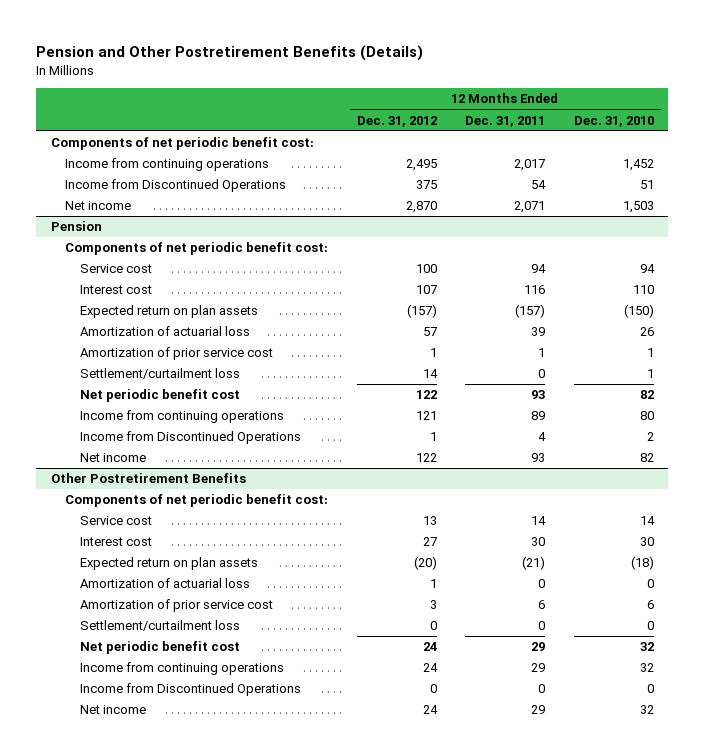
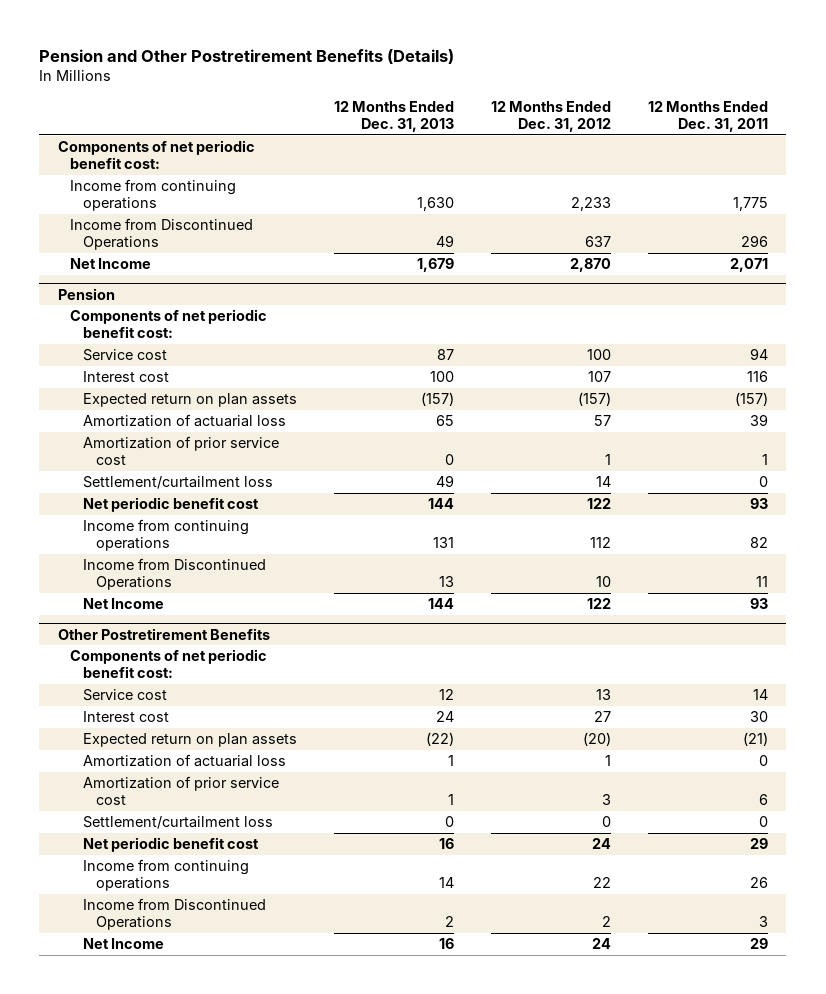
[573,115,654,127] Dec. 31, 2010 -> none
none -> [334,100,455,133] 12 Months Ended Dec. 31, 2013
[405,159,437,172] 2,495 -> [571,197,612,212] 2,233
[514,159,546,172] 2,017 -> [732,197,768,212] 1,775
[415,180,437,190] 375 -> [585,236,612,248] 637
[531,180,547,190] 54 -> [740,235,768,248] 296
[65,201,132,211] Net income -> [70,258,152,270] Net Income
[415,411,437,421] 121 -> [590,537,612,549] 112
[531,411,546,421] 89 -> [749,537,768,549] 82
[429,432,437,442] 1 -> [596,576,612,588] 10
[538,432,547,442] 4 -> [755,576,768,588] 11
[79,453,146,463] Net income -> [83,598,165,610] Net Income
[422,663,438,673] 24 -> [593,877,612,889] 22
[531,663,546,673] 29 -> [749,877,768,889] 26
[429,684,437,694] 0 -> [602,916,612,928] 2
[538,684,546,694] 0 -> [758,916,768,928] 3
[79,705,146,715] Net income -> [83,938,165,950] Net Income

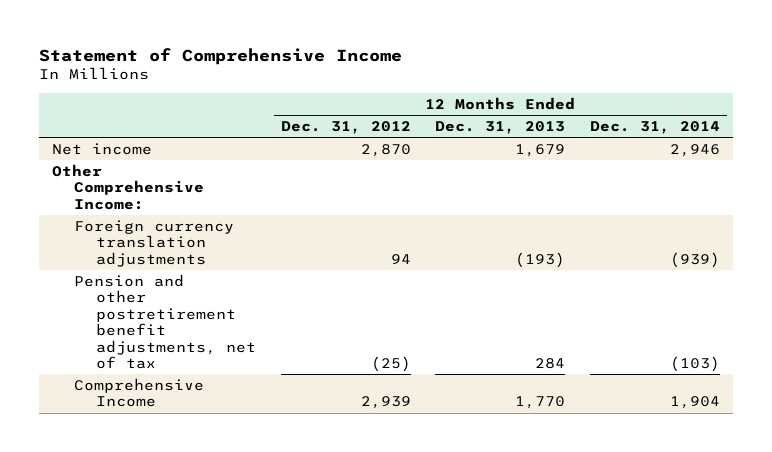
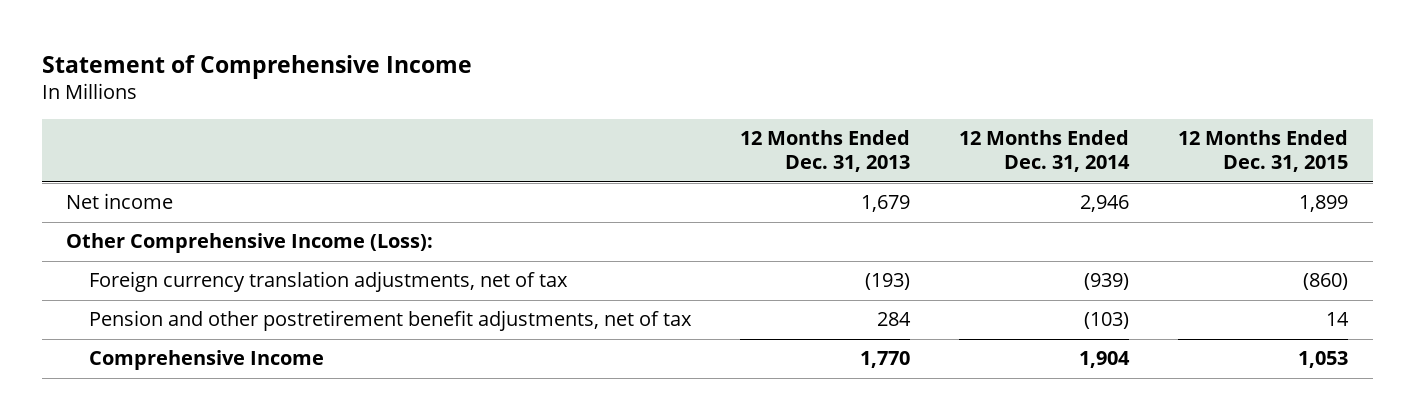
[280,121,411,135] Dec. 31, 2012 -> none
none -> [1178,130,1349,173] 12 Months Ended Dec. 31, 2015
[51,163,204,210] Other Comprehensive Income: -> [66,233,434,254] Other Comprehensive Income (Loss):
[73,219,234,267] Foreign currency translation adjustments -> [89,271,569,293] Foreign currency translation adjustments, net of tax

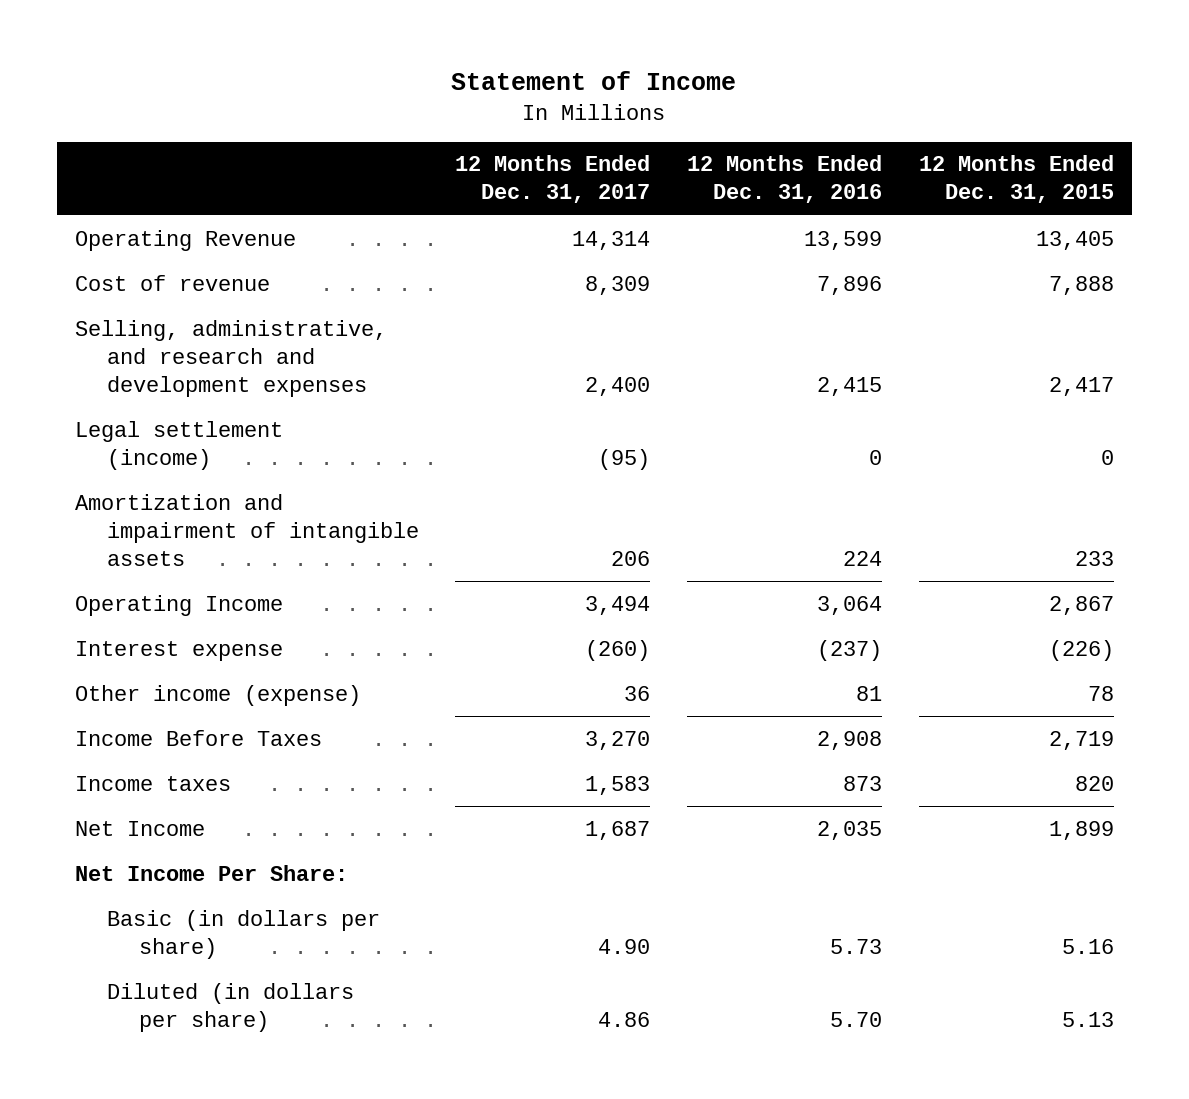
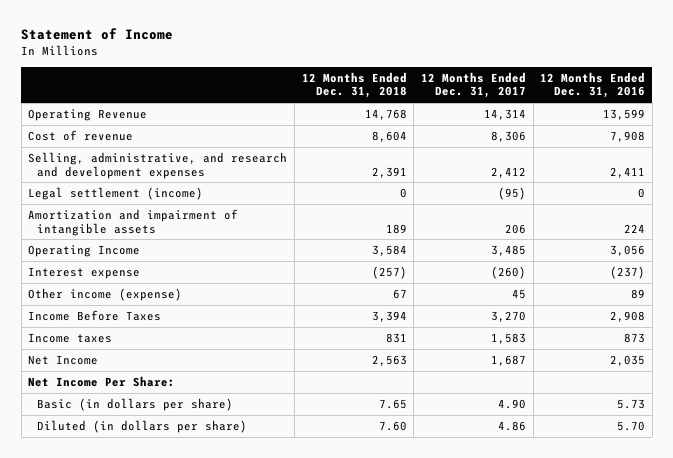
[918,155,1114,204] 12 Months Ended Dec. 31, 2015 -> none
none -> [301,71,407,99] 12 Months Ended Dec. 31, 2018
[585,275,651,295] 8,309 -> [490,130,526,142] 8,306
[817,275,883,295] 7,896 -> [610,130,646,142] 7,908
[585,376,651,396] 2,400 -> [490,166,526,178] 2,412
[817,376,883,396] 2,415 -> [610,166,646,178] 2,411
[585,595,651,615] 3,494 -> [490,244,526,256] 3,485
[817,595,883,615] 3,064 -> [610,244,646,256] 3,056
[624,685,651,701] 36 -> [511,288,526,299] 45
[856,685,883,701] 81 -> [631,288,646,299] 89

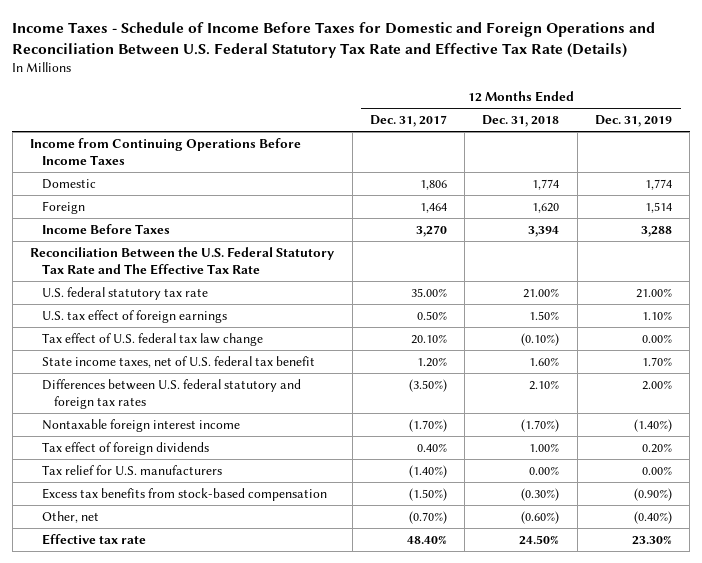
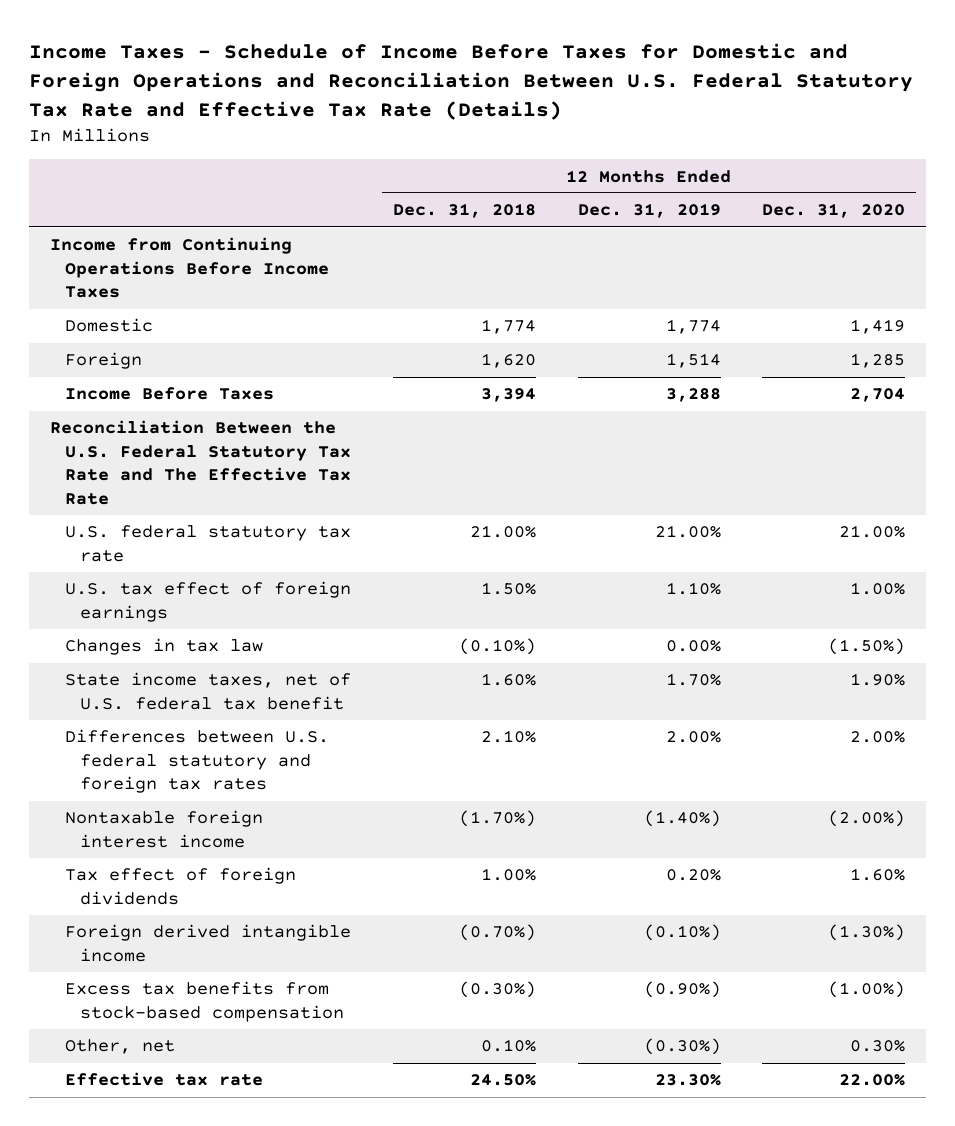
[369,115,447,128] Dec. 31, 2017 -> none
none -> [762,203,906,219] Dec. 31, 2020
[42,332,264,346] Tax effect of U.S. federal tax law change -> [64,638,263,656] Changes in tax law
[42,464,223,475] Tax relief for U.S. manufacturers -> none
none -> [64,924,351,962] Foreign derived intangible income
[521,510,560,524] (0.60%) -> [480,1039,536,1053] 0.10%
[634,510,673,524] (0.40%) -> [643,1038,721,1056] (0.30%)

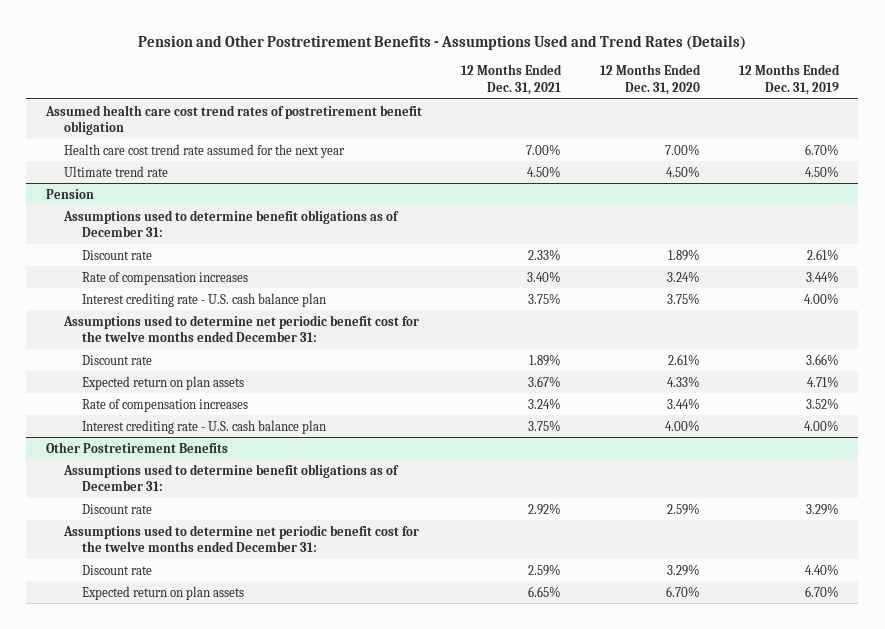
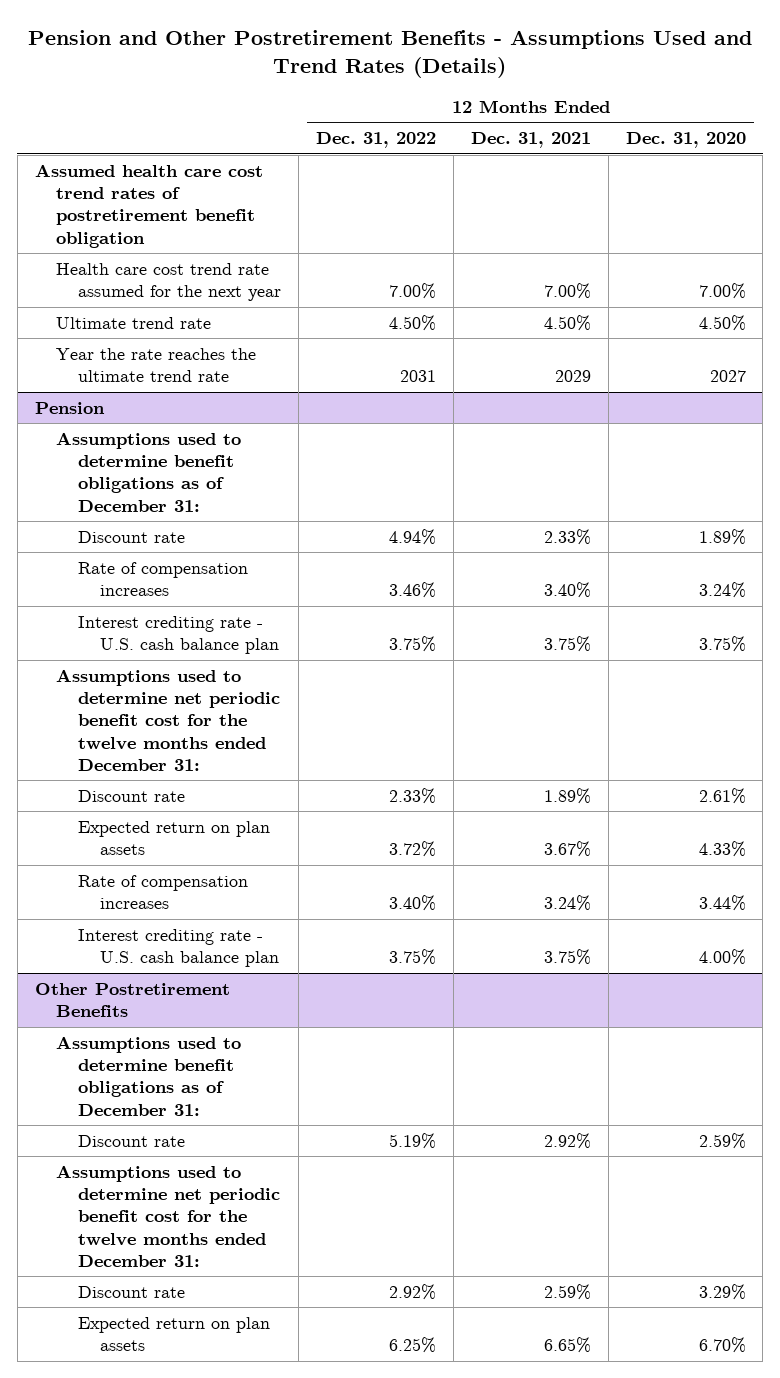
[738,64,840,96] 12 Months Ended Dec. 31, 2019 -> none
none -> [316,132,437,149] Dec. 31, 2022
none -> [56,347,257,383] Year the rate reaches the ultimate trend rate

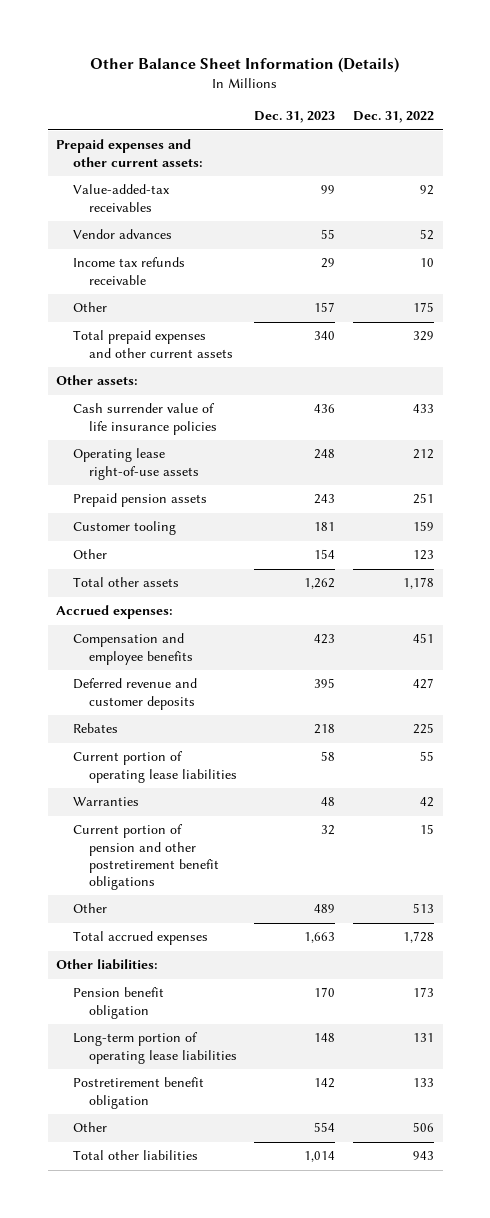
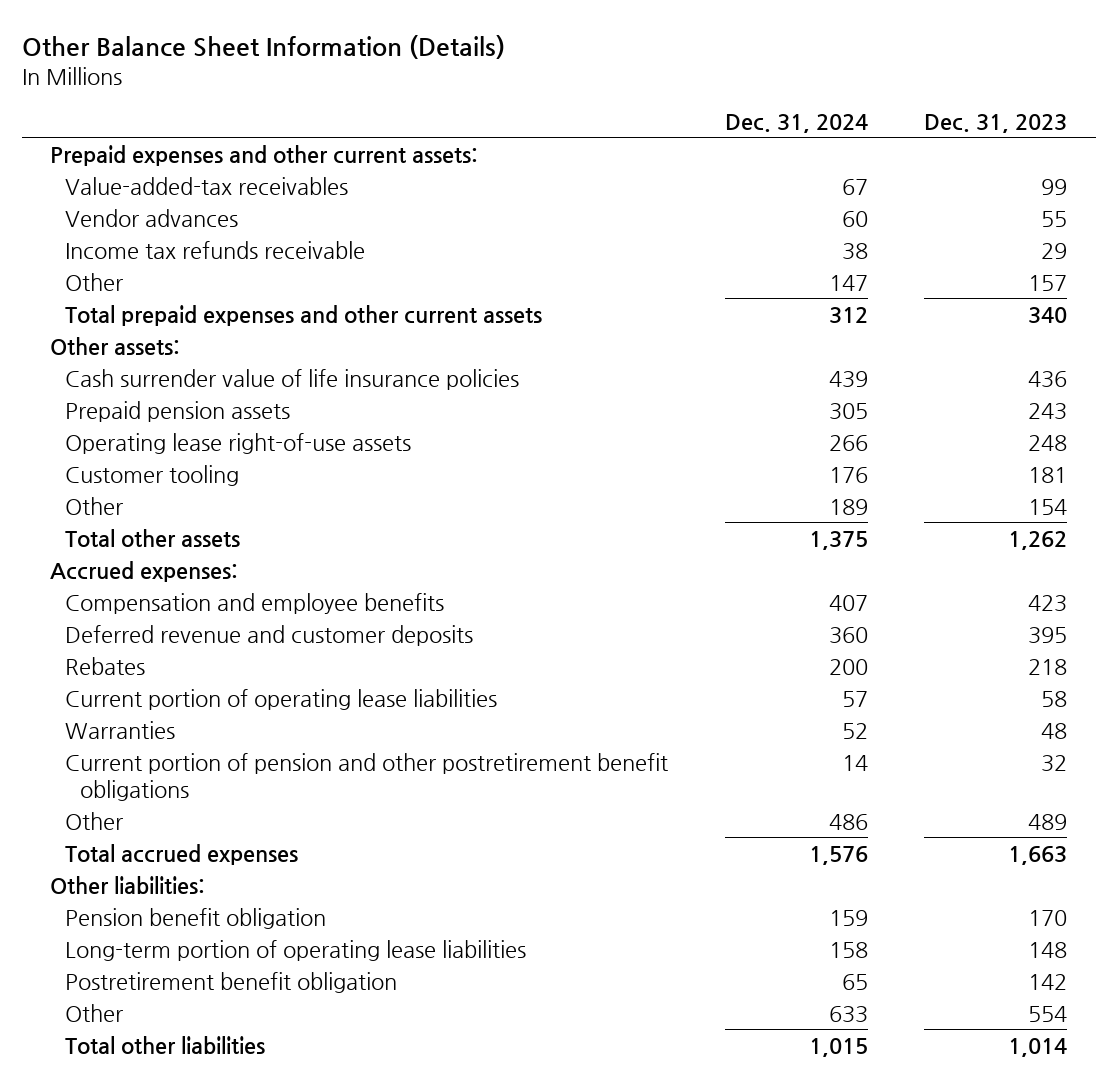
[352,111,434,124] Dec. 31, 2022 -> none
none -> [724,113,868,133] Dec. 31, 2024
[72,448,199,480] Operating lease right-of-use assets -> [65,432,412,454] Operating lease right-of-use assets

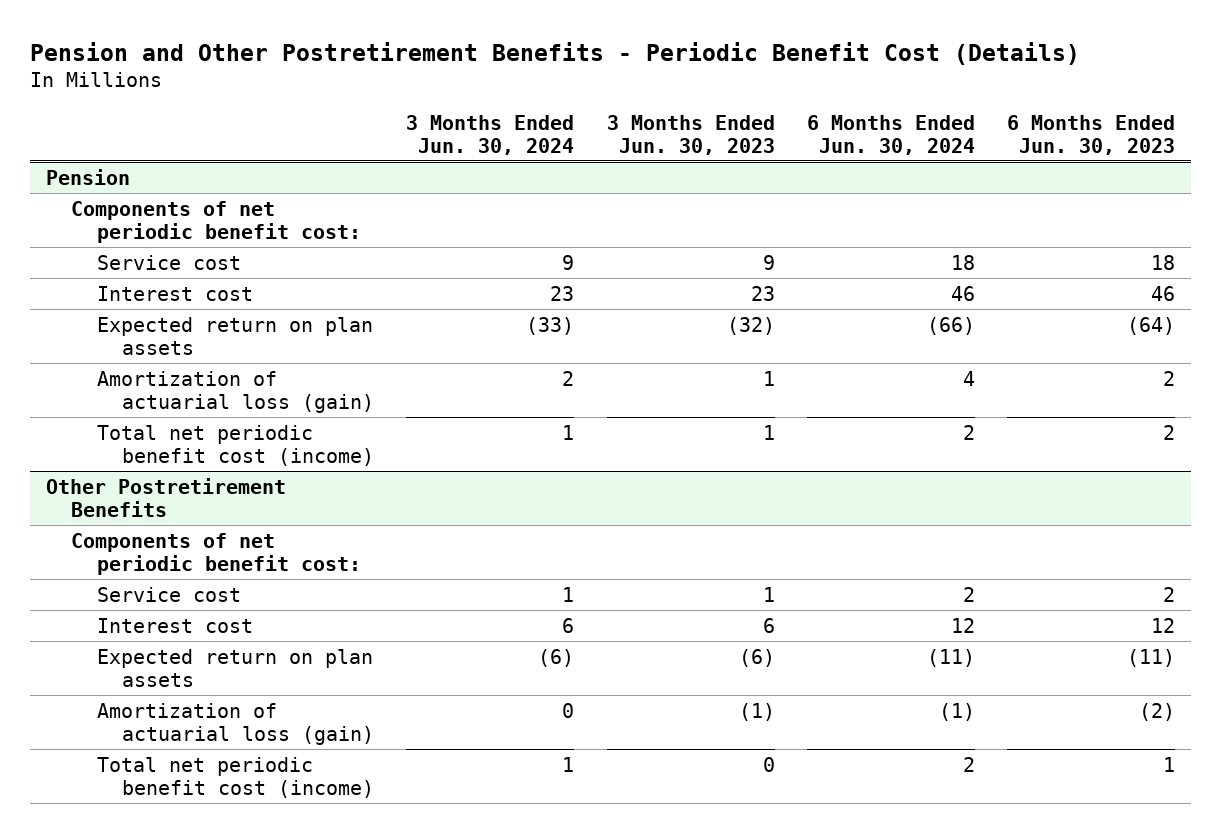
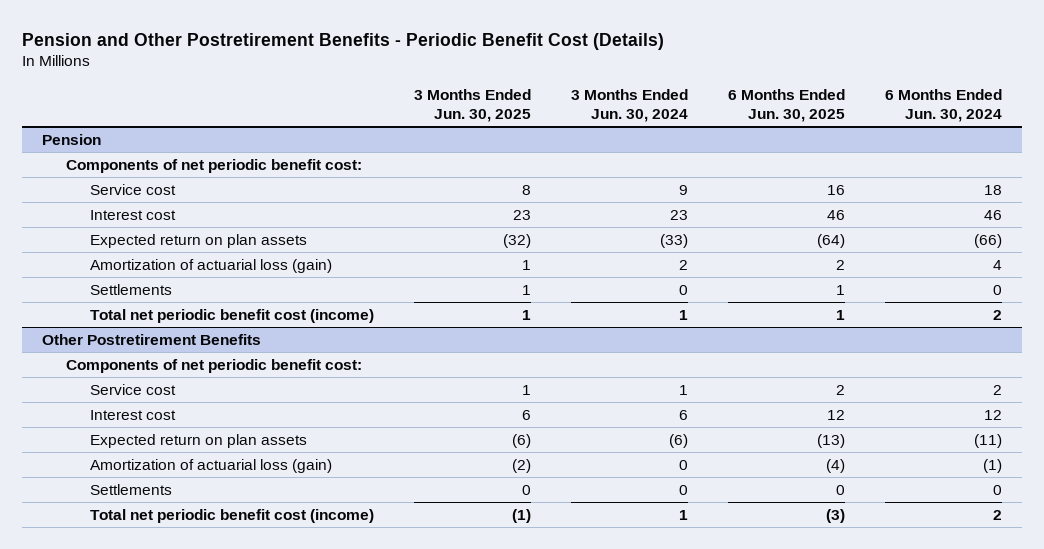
[606,114,775,155] 3 Months Ended Jun. 30, 2023 -> none
[1007,114,1176,155] 6 Months Ended Jun. 30, 2023 -> none
none -> [413,88,531,122] 3 Months Ended Jun. 30, 2025
none -> [728,88,846,122] 6 Months Ended Jun. 30, 2025
none -> [89,283,172,295] Settlements
none -> [89,483,172,495] Settlements

